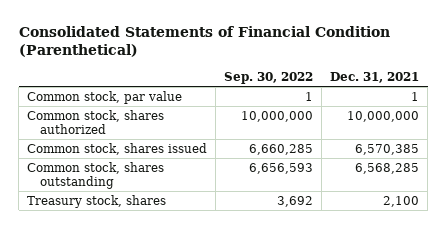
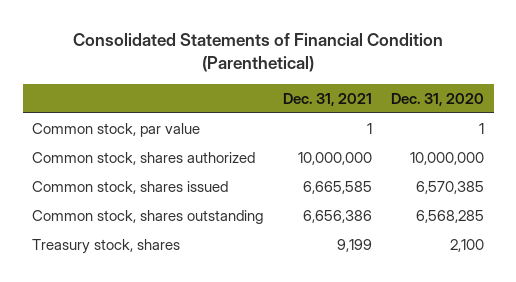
[224,72,314,85] Sep. 30, 2022 -> none
none -> [390,92,484,106] Dec. 31, 2020
[355,143,420,155] 6,570,385 -> [302,180,372,194] 6,665,585
[355,162,420,174] 6,568,285 -> [302,209,372,223] 6,656,386
[383,195,420,207] 2,100 -> [336,238,372,252] 9,199

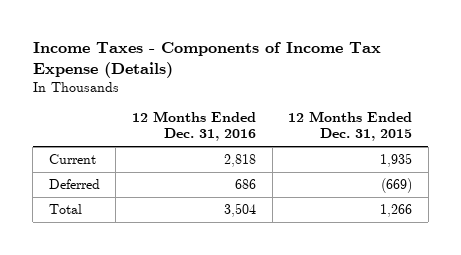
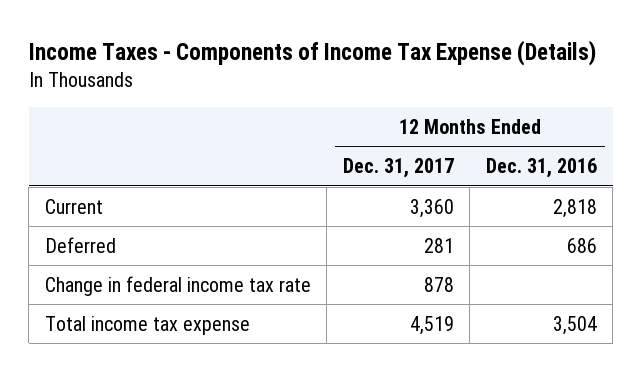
[288,111,413,142] 12 Months Ended Dec. 31, 2015 -> none
none -> [342,158,454,179] Dec. 31, 2017
none -> [44,275,311,296] Change in federal income tax rate
[48,204,82,215] Total -> [44,315,250,335] Total income tax expense

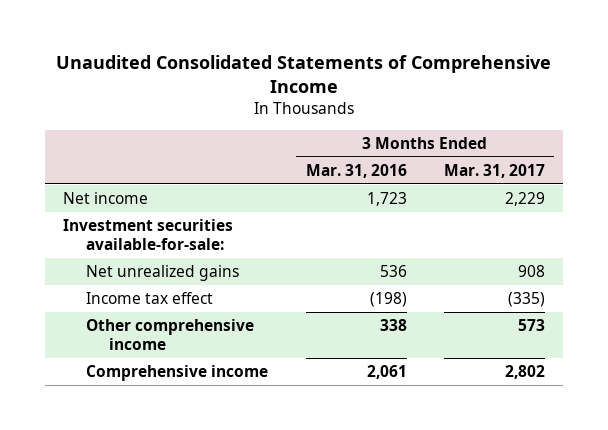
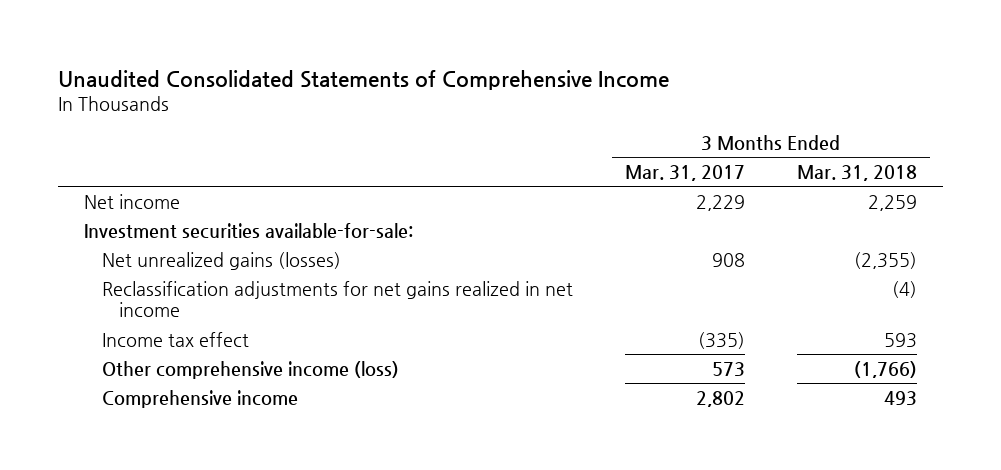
[305,163,407,178] Mar. 31, 2016 -> none
none -> [796,165,917,182] Mar. 31, 2018
[86,265,240,282] Net unrealized gains -> [101,251,341,270] Net unrealized gains (losses)
none -> [101,280,573,318] Reclassification adjustments for net gains realized in net income
[86,319,255,350] Other comprehensive income -> [101,360,399,379] Other comprehensive income (loss)

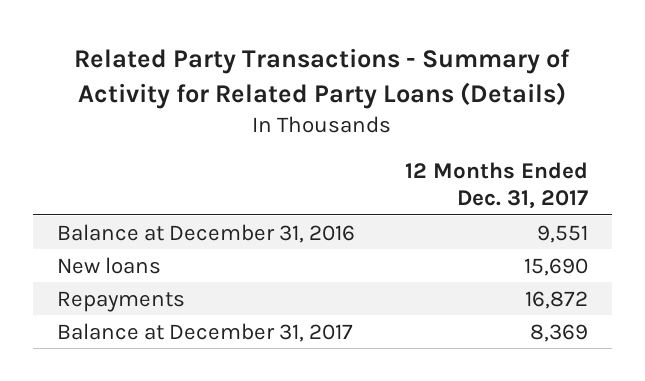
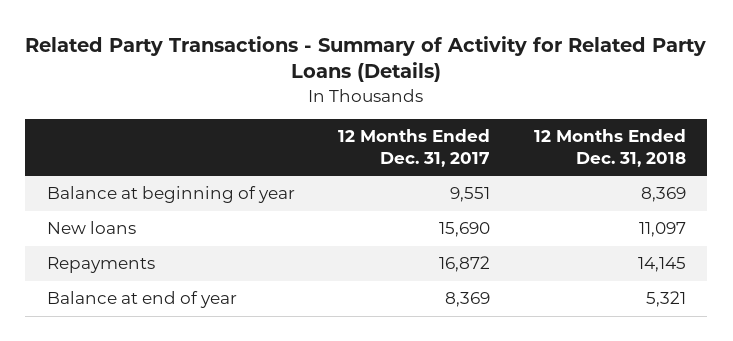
none -> [533,128,686,168] 12 Months Ended Dec. 31, 2018
[57,223,356,243] Balance at December 31, 2016 -> [47,186,296,204] Balance at beginning of year
[57,322,354,342] Balance at December 31, 2017 -> [47,291,238,309] Balance at end of year

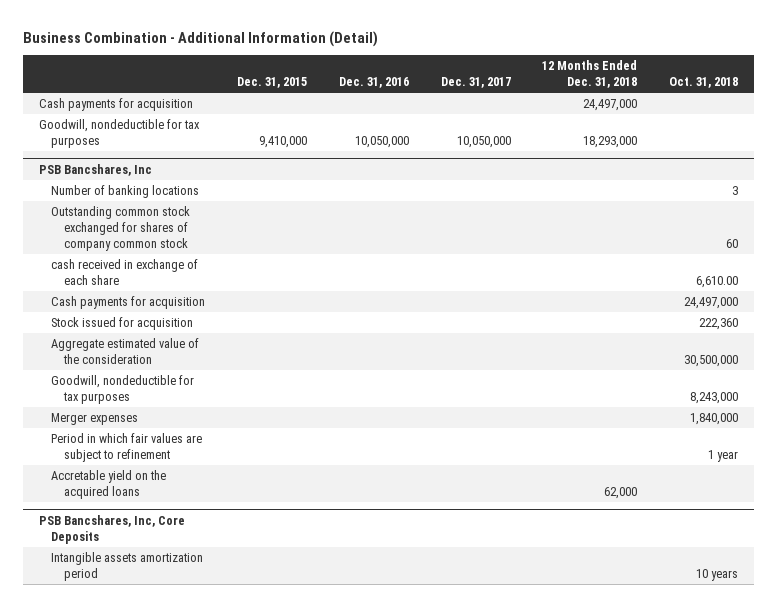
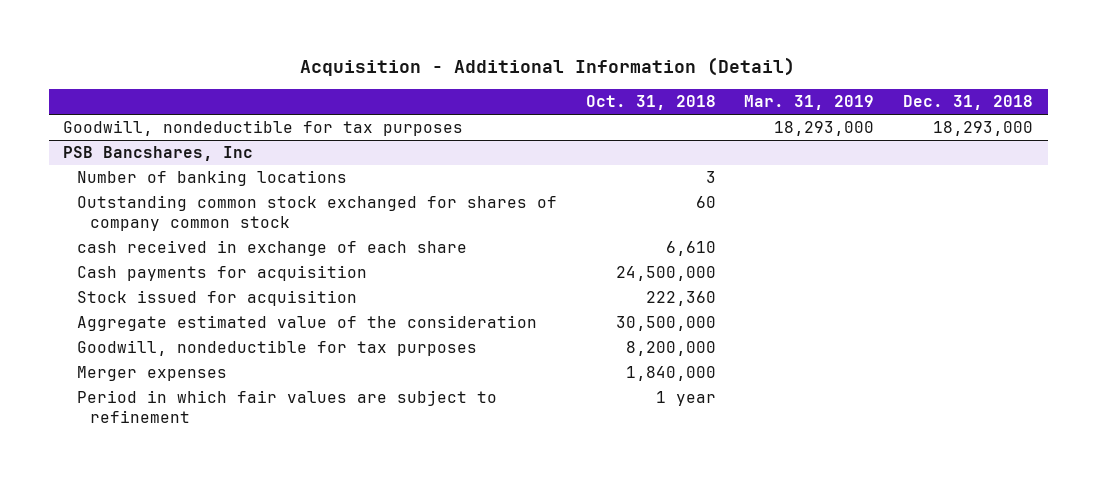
[22,30,378,47] Business Combination - Additional Information (Detail) -> [300,57,796,77] Acquisition - Additional Information (Detail)
[237,76,308,88] Dec. 31, 2015 -> none
[338,76,409,88] Dec. 31, 2016 -> none
[440,76,511,88] Dec. 31, 2017 -> none
[542,60,638,88] 12 Months Ended Dec. 31, 2018 -> none
none -> [744,95,875,111] Mar. 31, 2019
none -> [903,95,1034,111] Dec. 31, 2018
[38,98,193,112] Cash payments for acquisition -> none
[696,275,739,288] 6,610.00 -> [665,241,716,257] 6,610
[684,297,739,310] 24,497,000 -> [615,266,716,282] 24,500,000
[690,391,739,404] 8,243,000 -> [625,341,716,357] 8,200,000
[51,470,167,499] Accretable yield on the acquired loans -> none
[38,515,185,544] PSB Bancshares, Inc, Core Deposits -> none
[51,552,204,581] Intangible assets amortization period -> none

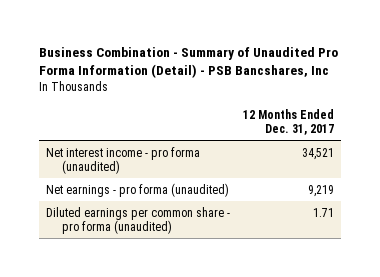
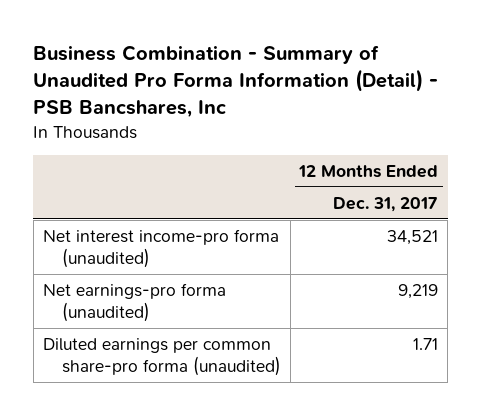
[45,146,200,174] Net interest income - pro forma (unaudited) -> [42,228,279,268] Net interest income-pro forma (unaudited)
[45,182,229,197] Net earnings - pro forma (unaudited) -> [42,282,226,322] Net earnings-pro forma (unaudited)
[45,206,230,234] Diluted earnings per common share - pro forma (unaudited) -> [42,337,281,376] Diluted earnings per common share-pro forma (unaudited)

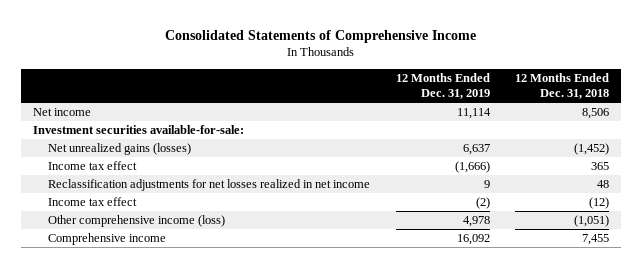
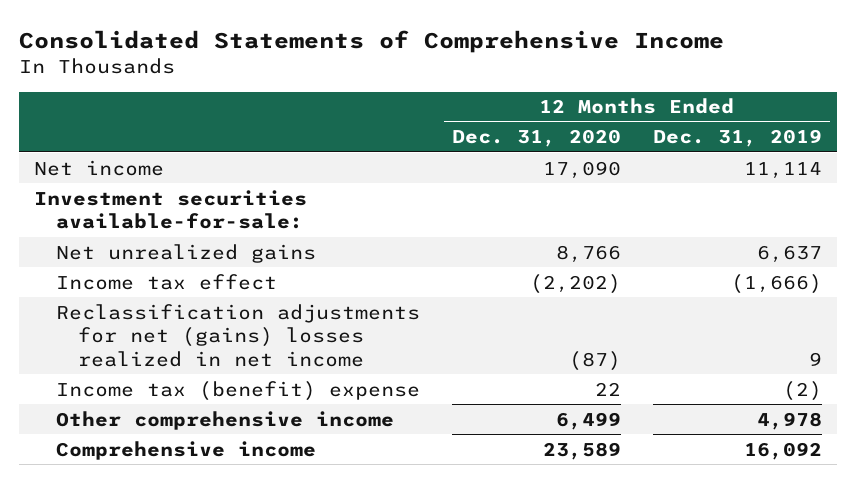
[514,72,609,99] 12 Months Ended Dec. 31, 2018 -> none
none -> [451,129,621,148] Dec. 31, 2020
[48,143,192,156] Net unrealized gains (losses) -> [56,243,317,263] Net unrealized gains
[48,179,371,192] Reclassification adjustments for net losses realized in net income -> [56,303,421,367] Reclassification adjustments for net (gains) losses realized in net income
[48,197,138,207] Income tax effect -> [56,380,421,401] Income tax (benefit) expense
[48,215,226,228] Other comprehensive income (loss) -> [56,410,395,430] Other comprehensive income

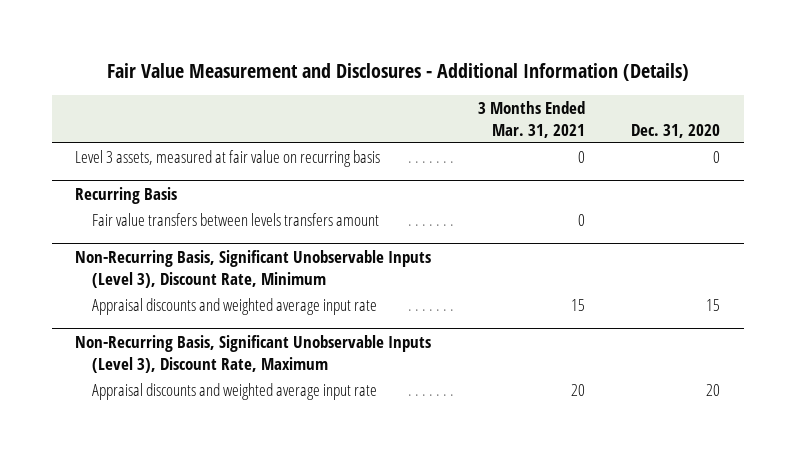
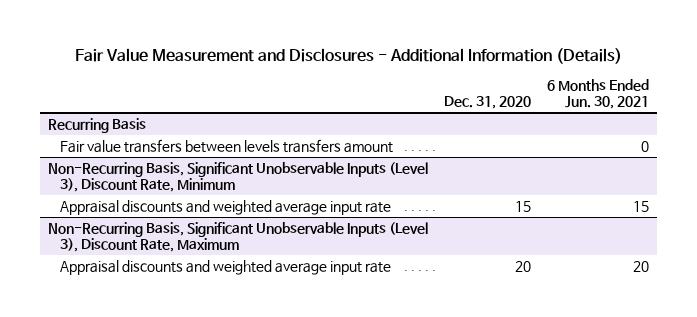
[477,101,585,138] 3 Months Ended Mar. 31, 2021 -> none
none -> [547,79,650,110] 6 Months Ended Jun. 30, 2021
[74,150,380,168] Level 3 assets, measured at fair value on recurring basis -> none

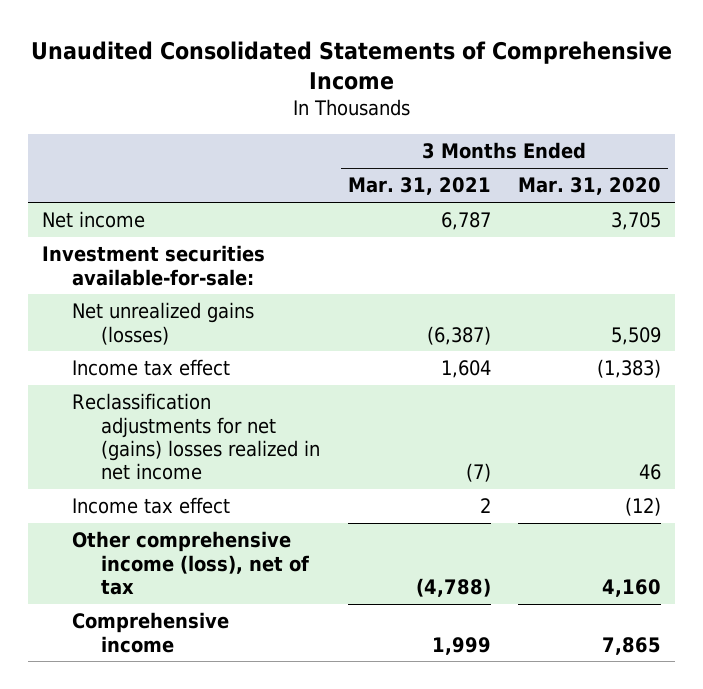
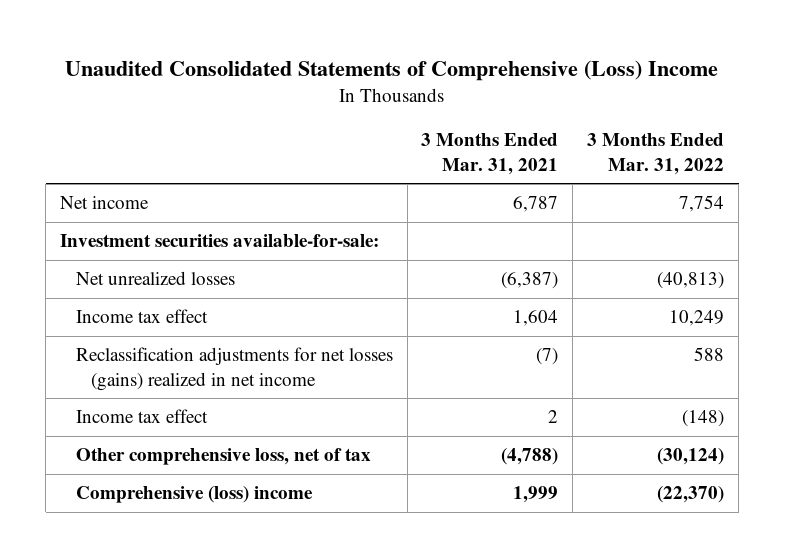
[30,40,672,90] Unaudited Consolidated Statements of Comprehensive Income -> [65,59,719,81] Unaudited Consolidated Statements of Comprehensive (Loss) Income
[518,177,662,196] Mar. 31, 2020 -> none
none -> [587,133,725,175] 3 Months Ended Mar. 31, 2022
[71,302,254,345] Net unrealized gains (losses) -> [75,271,235,286] Net unrealized losses
[71,393,321,481] Reclassification adjustments for net (gains) losses realized in net income -> [75,347,393,391] Reclassification adjustments for net losses (gains) realized in net income
[71,531,310,596] Other comprehensive income (loss), net of tax -> [75,448,371,466] Other comprehensive loss, net of tax
[71,612,229,653] Comprehensive income -> [75,486,313,504] Comprehensive (loss) income

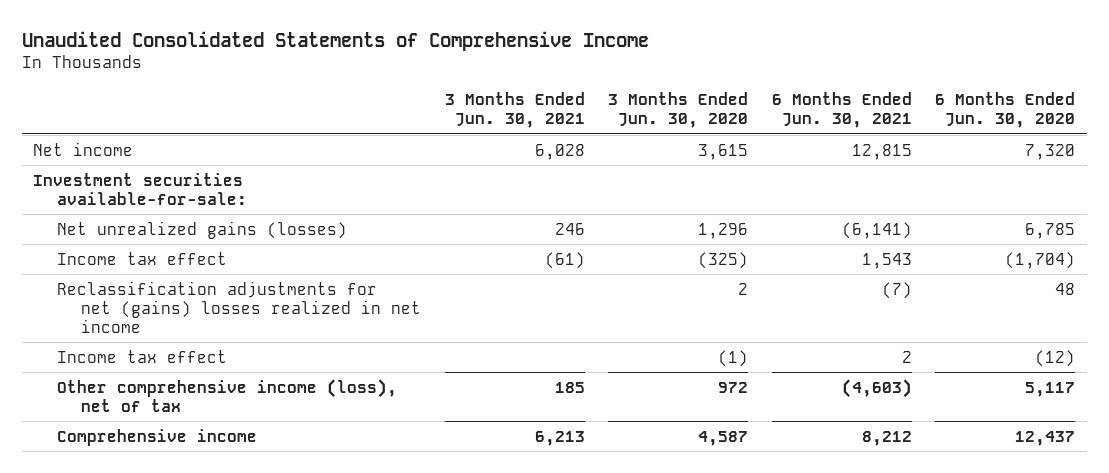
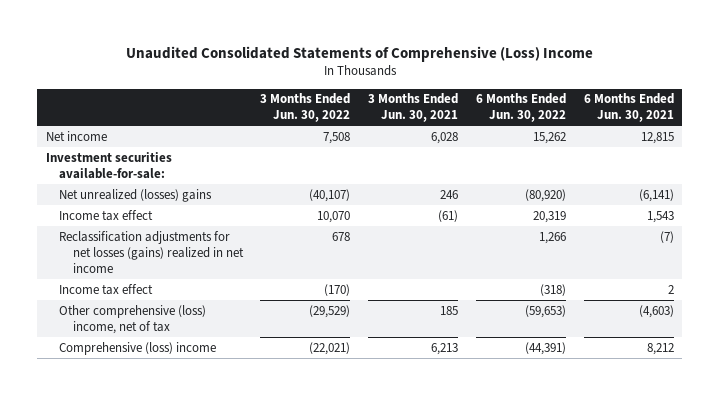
[21,30,649,51] Unaudited Consolidated Statements of Comprehensive Income -> [125,45,593,62] Unaudited Consolidated Statements of Comprehensive (Loss) Income
[608,92,749,128] 3 Months Ended Jun. 30, 2020 -> none
[935,92,1076,128] 6 Months Ended Jun. 30, 2020 -> none
none -> [260,93,351,123] 3 Months Ended Jun. 30, 2022
none -> [475,93,566,123] 6 Months Ended Jun. 30, 2022
[57,220,348,239] Net unrealized gains (losses) -> [59,188,213,202] Net unrealized (losses) gains
[57,280,422,333] Reclassification adjustments for net (gains) losses realized in net income -> [59,230,244,273] Reclassification adjustments for net losses (gains) realized in net income
[57,378,398,412] Other comprehensive income (loss), net of tax -> [59,304,207,334] Other comprehensive (loss) income, net of tax
[57,428,258,446] Comprehensive income -> [59,341,217,355] Comprehensive (loss) income

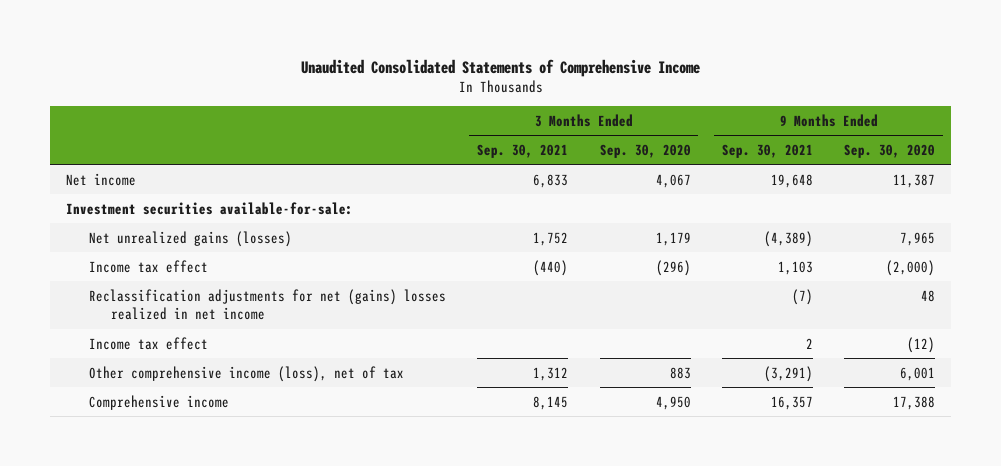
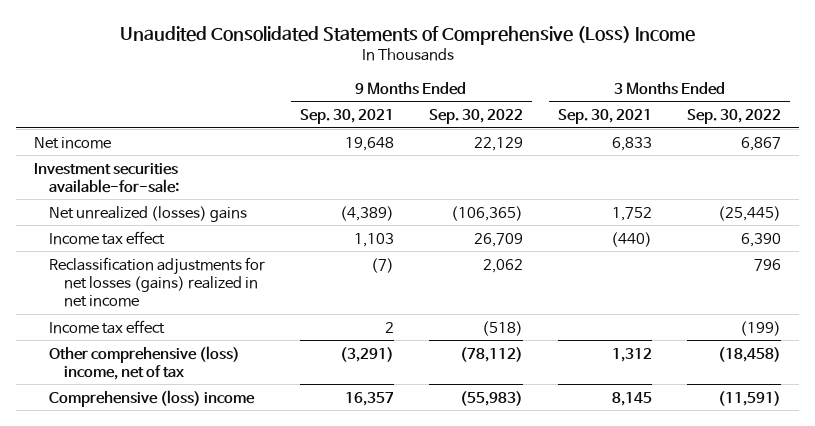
[300,58,700,77] Unaudited Consolidated Statements of Comprehensive Income -> [119,25,695,45] Unaudited Consolidated Statements of Comprehensive (Loss) Income
[599,143,691,158] Sep. 30, 2020 -> none
[844,143,936,158] Sep. 30, 2020 -> none
none -> [429,109,524,125] Sep. 30, 2022
none -> [687,109,782,125] Sep. 30, 2022
[88,230,292,247] Net unrealized gains (losses) -> [48,205,247,222] Net unrealized (losses) gains
[88,288,446,321] Reclassification adjustments for net (gains) losses realized in net income -> [48,256,265,308] Reclassification adjustments for net losses (gains) realized in net income
[88,365,404,382] Other comprehensive income (loss), net of tax -> [48,345,240,380] Other comprehensive (loss) income, net of tax
[88,394,229,410] Comprehensive income -> [48,389,255,407] Comprehensive (loss) income

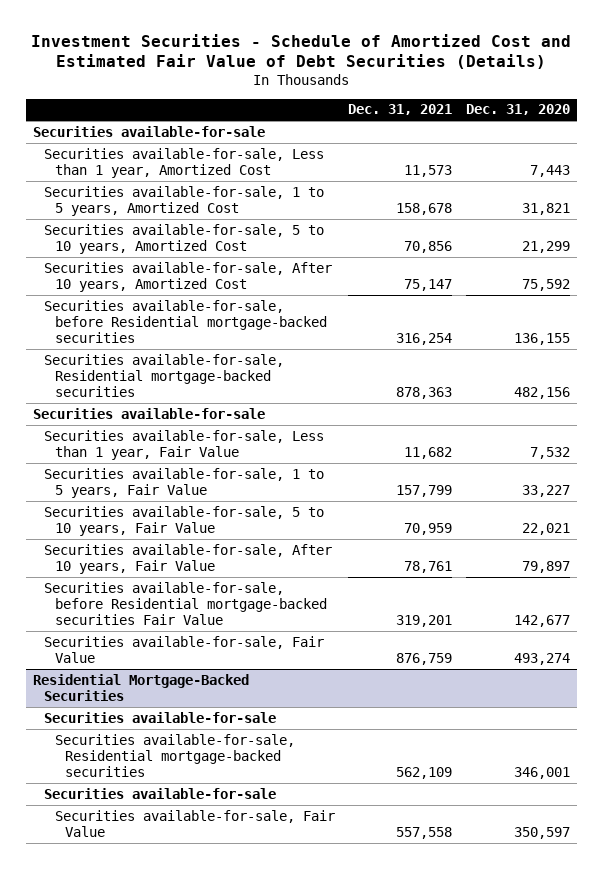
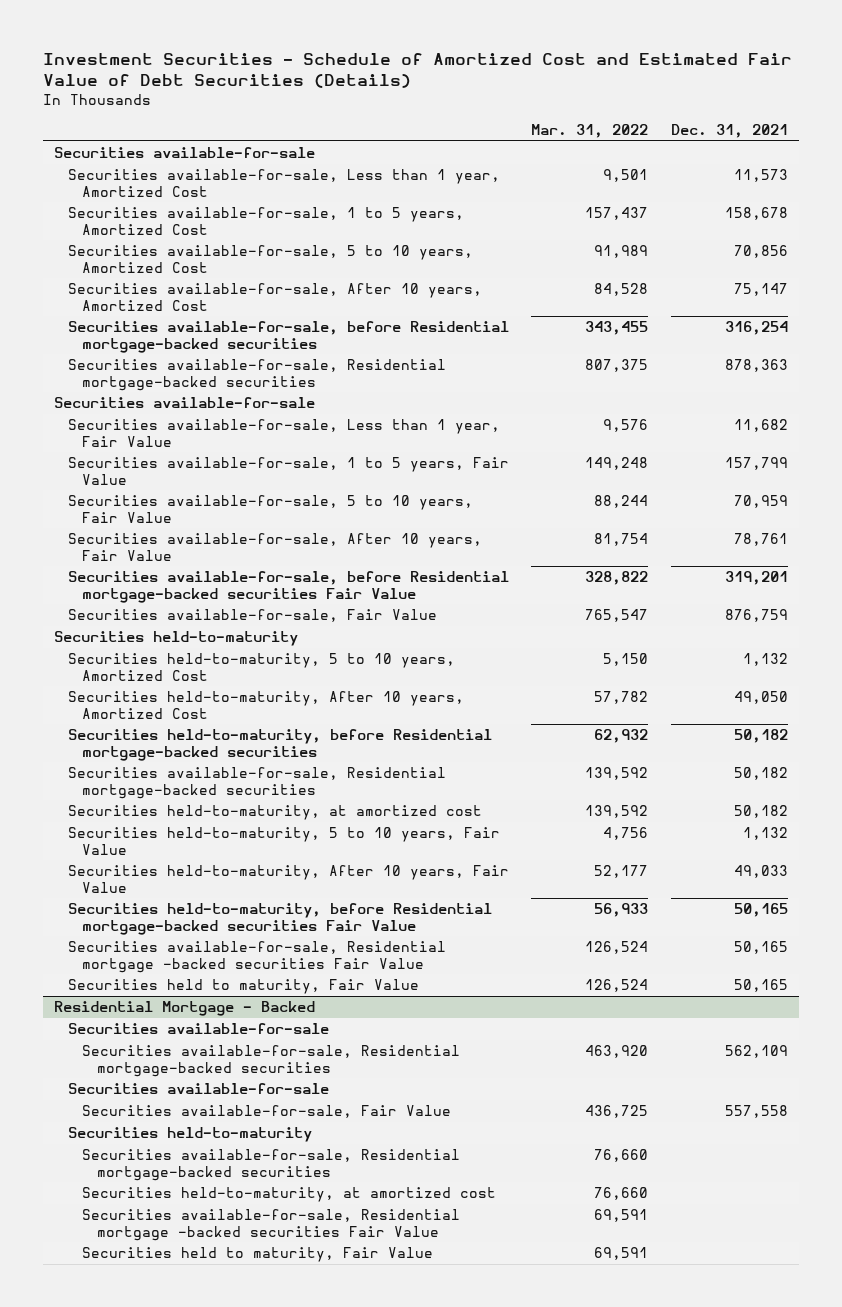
[465,104,570,116] Dec. 31, 2020 -> none
none -> [531,124,649,139] Mar. 31, 2022
none -> [54,631,299,647] Securities held-to-maturity
none -> [68,653,456,681] Securities held-to-maturity, 5 to 10 years, Amortized Cost
none -> [68,691,465,719] Securities held-to-maturity, After 10 years, Amortized Cost
none -> [68,729,493,761] Securities held-to-maturity, before Residential mortgage-backed securities
none -> [68,767,447,799] Securities available-for-sale, Residential mortgage-backed securities
none -> [68,805,483,821] Securities held-to-maturity, at amortized cost
none -> [68,827,501,855] Securities held-to-maturity, 5 to 10 years, Fair Value
none -> [68,865,510,893] Securities held-to-maturity, After 10 years, Fair Value
none -> [68,903,493,935] Securities held-to-maturity, before Residential mortgage-backed securities Fair Value
none -> [68,941,447,973] Securities available-for-sale, Residential mortgage -backed securities Fair Value
none -> [68,979,420,995] Securities held to maturity, Fair Value
[32,673,249,702] Residential Mortgage-Backed Securities -> [54,1001,316,1017] Residential Mortgage - Backed
none -> [68,1127,313,1143] Securities held-to-maturity
none -> [82,1149,461,1181] Securities available-for-sale, Residential mortgage-backed securities
none -> [82,1187,497,1203] Securities held-to-maturity, at amortized cost
none -> [82,1209,461,1241] Securities available-for-sale, Residential mortgage -backed securities Fair Value
none -> [82,1247,434,1263] Securities held to maturity, Fair Value

